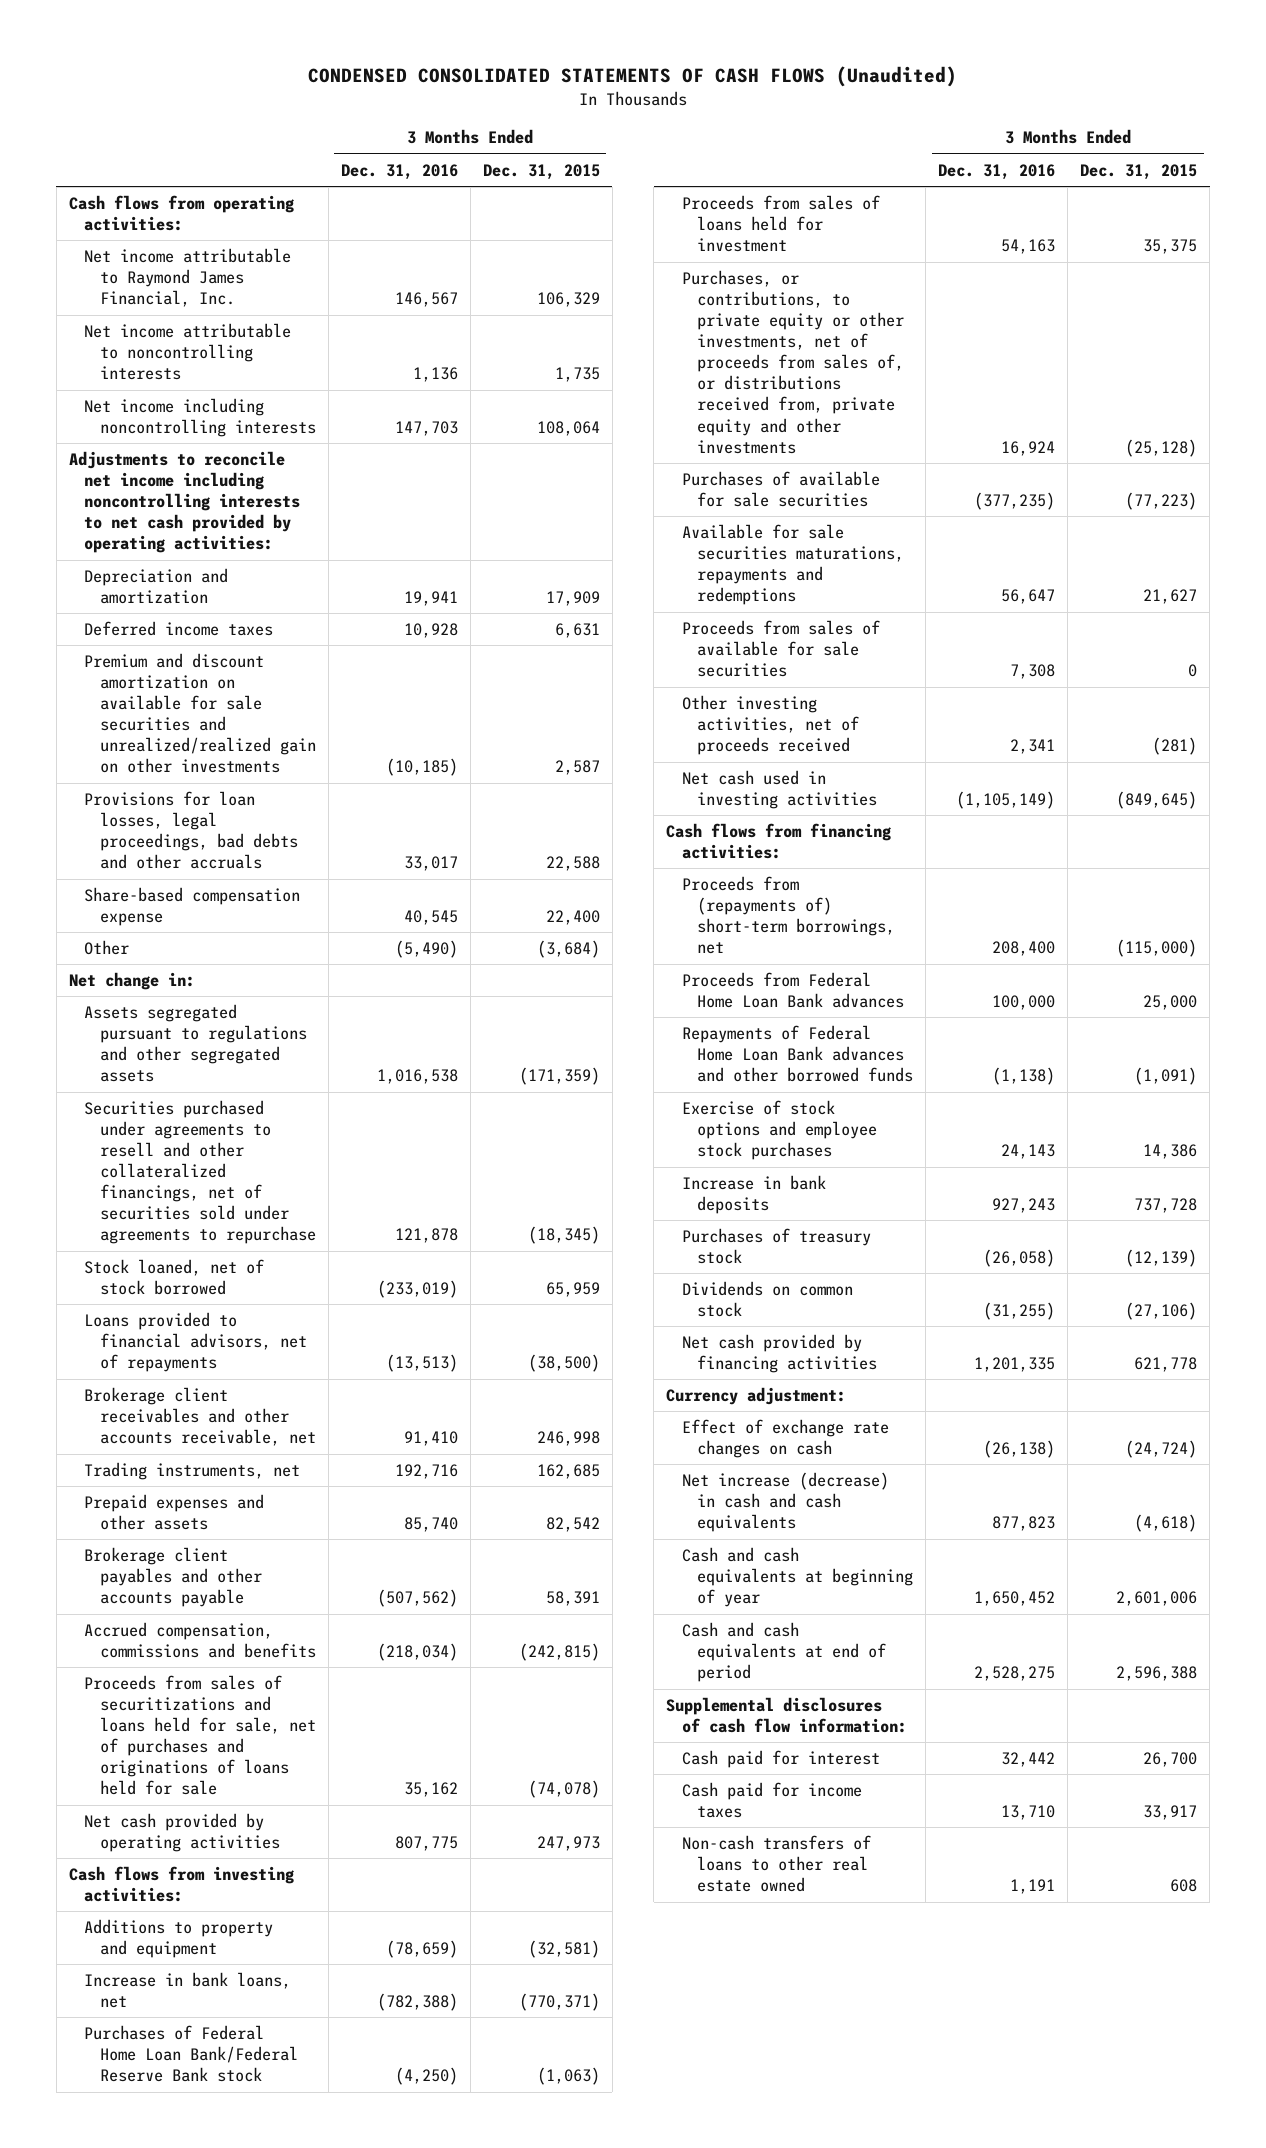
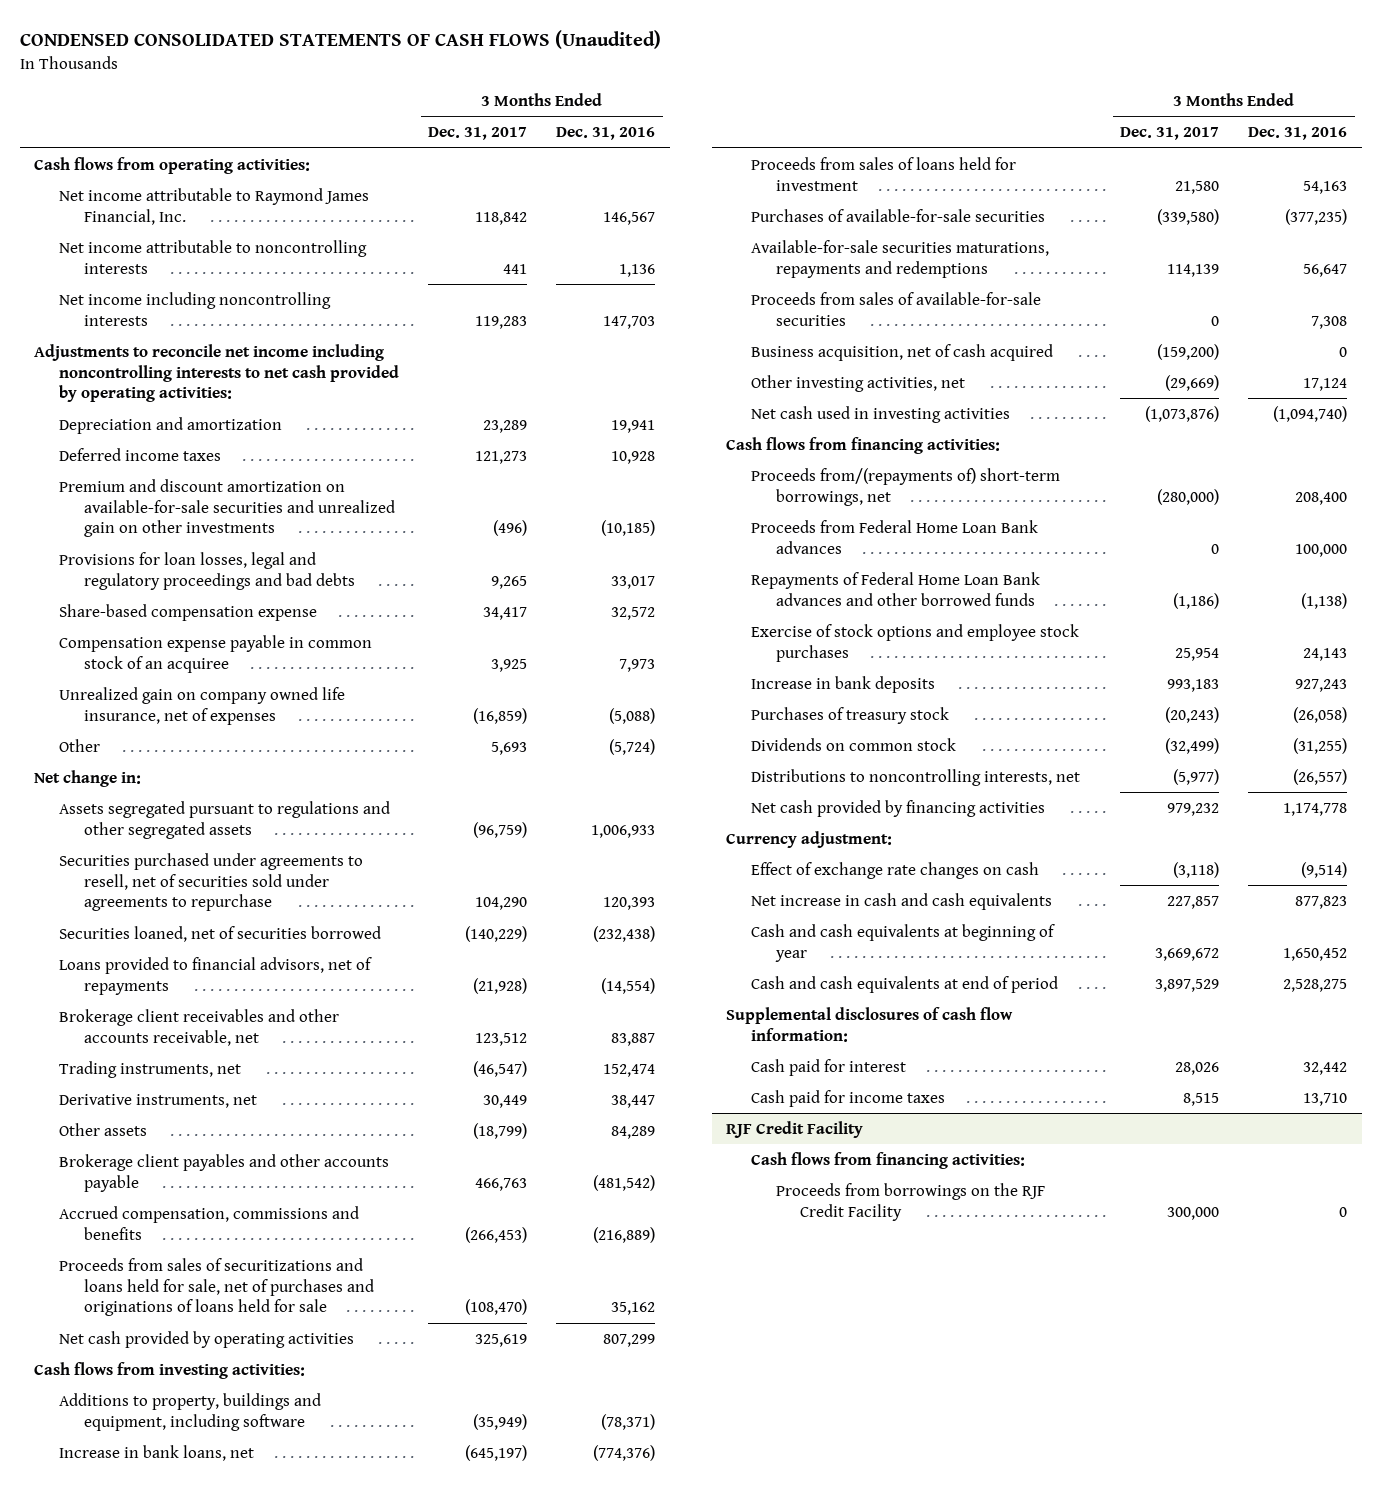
[482,163,600,180] Dec. 31, 2015 -> none
none -> [428,127,528,141] Dec. 31, 2017
[84,653,316,774] Premium and discount amortization on available for sale securities and unrealized/realized gain on other investments -> [59,478,395,538] Premium and discount amortization on available-for-sale securities and unrealized gain on other investments
[84,791,298,870] Provisions for loan losses, legal proceedings, bad debts and other accruals -> [59,551,355,590] Provisions for loan losses, legal and regulatory proceedings and bad debts
[403,910,458,926] 40,545 -> [611,606,656,620] 32,572
none -> [59,634,373,673] Compensation expense payable in common stock of an acquiree
none -> [59,686,346,725] Unrealized gain on company owned life insurance, net of expenses
[394,940,458,959] (5,490) -> [609,738,656,755] (5,724)
[84,1494,265,1531] Prepaid expenses and other assets -> none
[376,1069,458,1085] 1,016,538 -> [591,824,656,838] 1,006,933
[84,1100,316,1245] Securities purchased under agreements to resell and other collateralized financings, net of securities sold under agreements to repurchase -> [59,852,364,912] Securities purchased under agreements to resell, net of securities sold under agreements to repurchase
[394,1228,458,1244] 121,878 -> [603,897,656,911] 120,393
[84,1259,265,1296] Stock loaned, net of stock borrowed -> [59,925,382,942] Securities loaned, net of securities borrowed
[376,1280,458,1299] (233,019) -> [593,925,656,942] (232,438)
[385,1354,458,1373] (13,513) -> [601,977,656,994] (14,554)
[403,1431,458,1447] 91,410 -> [611,1032,656,1046] 83,887
[394,1464,458,1480] 192,716 -> [603,1063,656,1077] 152,474
none -> [59,1093,258,1108] Derivative instruments, net
none -> [59,1122,148,1136] Other assets
[376,1589,458,1608] (507,562) -> [593,1174,656,1191] (481,542)
[376,1643,458,1662] (218,034) -> [593,1226,656,1243] (216,889)
[394,1836,458,1852] 807,775 -> [603,1333,656,1347] 807,299
[84,2025,298,2083] Purchases of Federal Home Loan Bank/Federal Reserve Bank stock -> none
[84,1919,274,1959] Additions to property and equipment -> [59,1392,322,1431] Additions to property, buildings and equipment, including software
[385,1940,458,1959] (78,659) -> [601,1413,656,1430] (78,371)
[376,1993,458,2012] (782,388) -> [593,1444,656,1461] (774,376)
[681,270,905,454] Purchases, or contributions, to private equity or other investments, net of proceeds from sales of, or distributions received from, private equity and other investments -> none
[681,471,880,508] Purchases of available for sale securities -> [751,208,1046,222] Purchases of available-for-sale securities
[681,524,905,606] Available for sale securities maturations, repayments and redemptions -> [751,239,1050,278] Available-for-sale securities maturations, repayments and redemptions
[681,620,880,678] Proceeds from sales of available for sale securities -> [751,291,1042,326] Proceeds from sales of available-for-sale securities
none -> [751,343,1054,361] Business acquisition, net of cash acquired
[681,695,860,756] Other investing activities, net of proceeds received -> [751,374,966,392] Other investing activities, net
[1010,739,1056,755] 2,341 -> [1303,377,1348,391] 17,124
[956,791,1056,810] (1,105,149) -> [1273,405,1348,422] (1,094,740)
[681,876,896,955] Proceeds from (repayments of) short-term borrowings, net -> [751,467,1061,506] Proceeds from/(repayments of) short-term borrowings, net
none -> [751,768,1081,786] Distributions to noncontrolling interests, net
[974,1357,1056,1373] 1,201,335 -> [1283,802,1348,816] 1,174,778
[983,1440,1056,1459] (26,138) -> [1301,861,1348,878] (9,514)
[681,1472,889,1533] Net increase (decrease) in cash and cash equivalents -> [751,892,1053,910] Net increase in cash and cash equivalents
[681,1835,871,1893] Non-cash transfers of loans to other real estate owned -> none
none -> [726,1120,864,1138] RJF Credit Facility
none -> [751,1151,1026,1169] Cash flows from financing activities:
none -> [775,1182,1045,1221] Proceeds from borrowings on the RJF Credit Facility

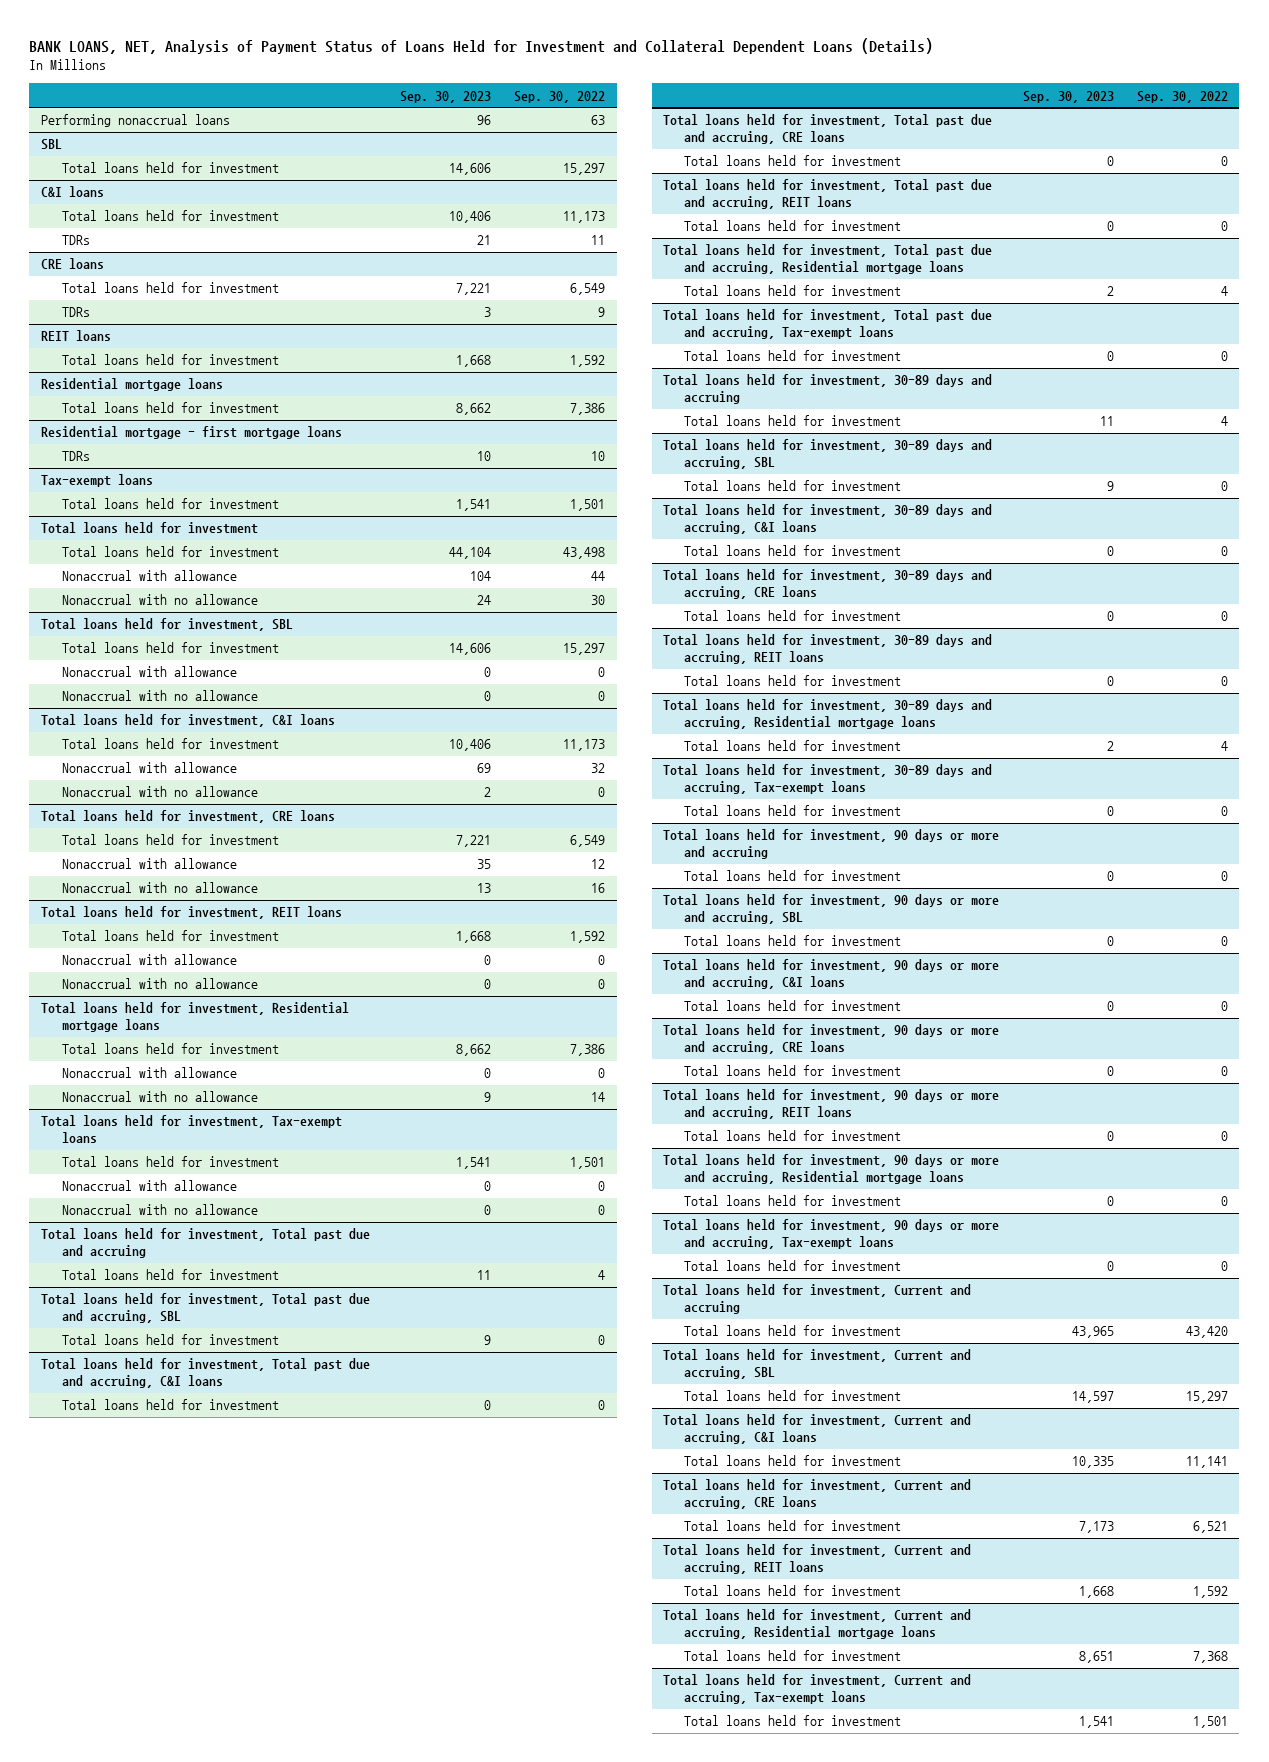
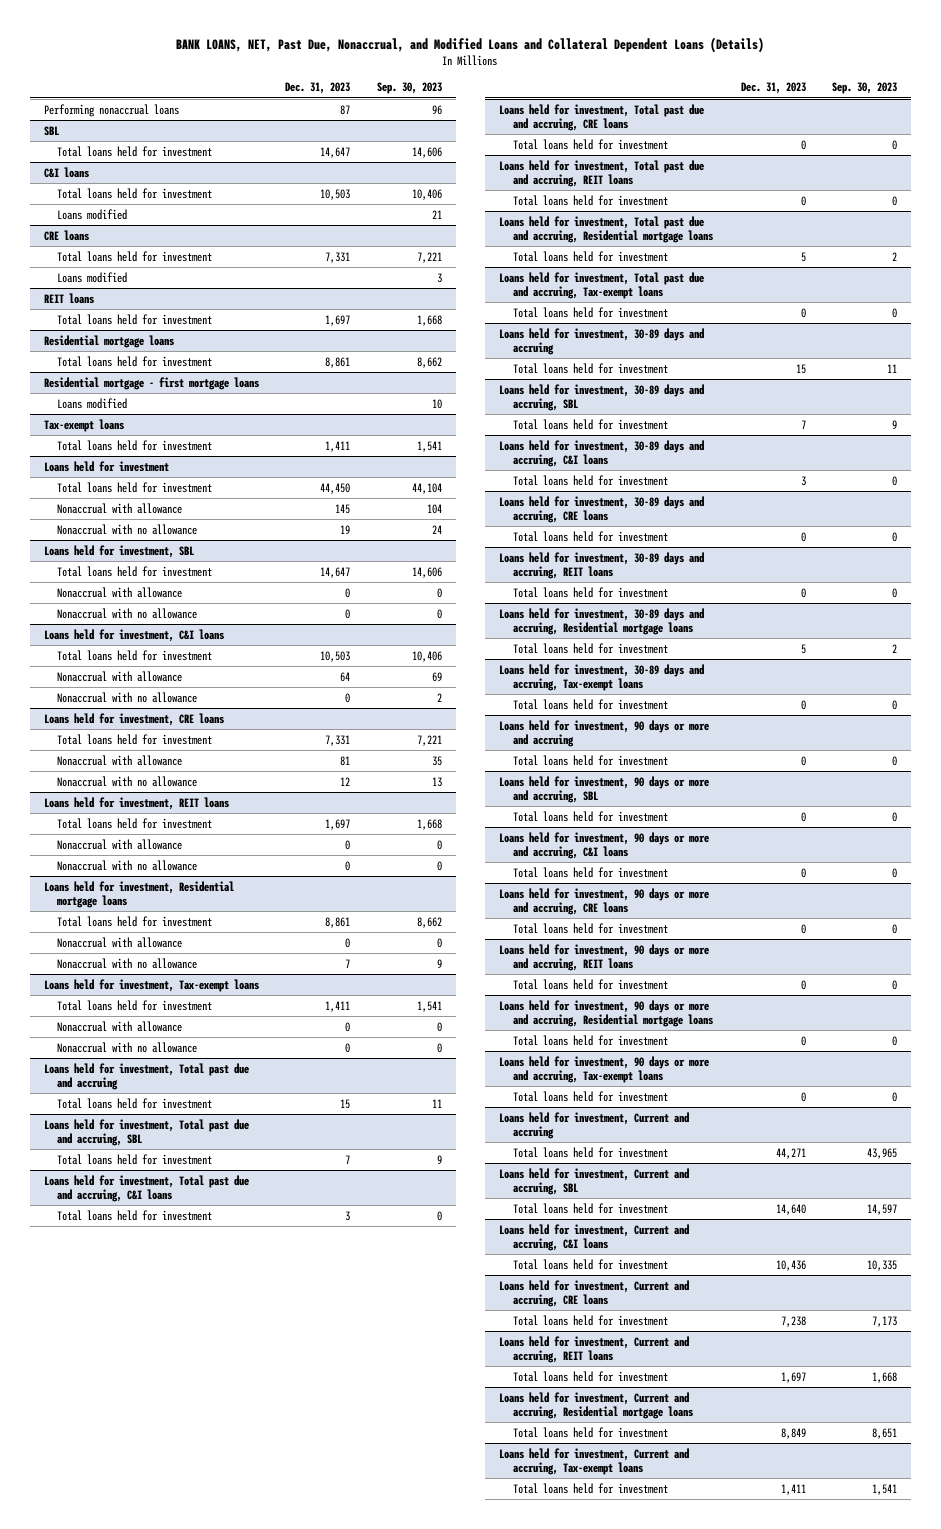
[29,37,934,54] BANK LOANS, NET, Analysis of Payment Status of Loans Held for Investment and Collateral Dependent Loans (Details) -> [176,36,765,53] BANK LOANS, NET, Past Due, Nonaccrual, and Modified Loans and Collateral Dependent Loans (Details)
[514,90,606,103] Sep. 30, 2022 -> none
none -> [285,82,351,95] Dec. 31, 2023
[61,235,90,246] TDRs -> [57,208,128,220] Loans modified
[61,307,90,318] TDRs -> [57,271,128,283] Loans modified
[61,451,90,462] TDRs -> [57,397,128,409] Loans modified
[40,522,258,535] Total loans held for investment -> [43,460,169,472] Loans held for investment
[40,618,293,632] Total loans held for investment, SBL -> [43,544,194,558] Loans held for investment, SBL
[40,714,335,728] Total loans held for investment, C&I loans -> [43,628,224,642] Loans held for investment, C&I loans
[40,810,335,824] Total loans held for investment, CRE loans -> [43,712,224,726] Loans held for investment, CRE loans
[40,906,342,920] Total loans held for investment, REIT loans -> [43,796,229,810] Loans held for investment, REIT loans
[40,1002,349,1033] Total loans held for investment, Residential mortgage loans -> [43,880,234,909] Loans held for investment, Residential mortgage loans
[40,1115,342,1144] Total loans held for investment, Tax-exempt loans -> [43,978,259,992] Loans held for investment, Tax-exempt loans
[40,1228,370,1259] Total loans held for investment, Total past due and accruing -> [43,1062,249,1091] Loans held for investment, Total past due and accruing
[40,1293,370,1324] Total loans held for investment, Total past due and accruing, SBL -> [43,1118,249,1147] Loans held for investment, Total past due and accruing, SBL
[40,1358,370,1389] Total loans held for investment, Total past due and accruing, C&I loans -> [43,1174,249,1203] Loans held for investment, Total past due and accruing, C&I loans
[663,114,993,145] Total loans held for investment, Total past due and accruing, CRE loans -> [498,103,704,132] Loans held for investment, Total past due and accruing, CRE loans
[663,179,993,210] Total loans held for investment, Total past due and accruing, REIT loans -> [498,159,704,188] Loans held for investment, Total past due and accruing, REIT loans
[663,244,993,275] Total loans held for investment, Total past due and accruing, Residential mortgage loans -> [498,215,713,244] Loans held for investment, Total past due and accruing, Residential mortgage loans
[663,309,993,340] Total loans held for investment, Total past due and accruing, Tax-exempt loans -> [498,271,704,300] Loans held for investment, Total past due and accruing, Tax-exempt loans
[663,374,993,405] Total loans held for investment, 30-89 days and accruing -> [498,327,704,356] Loans held for investment, 30-89 days and accruing
[663,439,993,470] Total loans held for investment, 30-89 days and accruing, SBL -> [498,383,704,412] Loans held for investment, 30-89 days and accruing, SBL
[663,504,993,535] Total loans held for investment, 30-89 days and accruing, C&I loans -> [498,439,704,468] Loans held for investment, 30-89 days and accruing, C&I loans
[663,569,993,600] Total loans held for investment, 30-89 days and accruing, CRE loans -> [498,495,704,524] Loans held for investment, 30-89 days and accruing, CRE loans
[663,634,993,665] Total loans held for investment, 30-89 days and accruing, REIT loans -> [498,551,704,580] Loans held for investment, 30-89 days and accruing, REIT loans
[663,699,993,730] Total loans held for investment, 30-89 days and accruing, Residential mortgage loans -> [498,607,704,636] Loans held for investment, 30-89 days and accruing, Residential mortgage loans
[663,764,993,795] Total loans held for investment, 30-89 days and accruing, Tax-exempt loans -> [498,663,704,692] Loans held for investment, 30-89 days and accruing, Tax-exempt loans
[663,829,1000,860] Total loans held for investment, 90 days or more and accruing -> [498,719,709,748] Loans held for investment, 90 days or more and accruing
[663,894,1000,925] Total loans held for investment, 90 days or more and accruing, SBL -> [498,775,709,804] Loans held for investment, 90 days or more and accruing, SBL
[663,959,1000,990] Total loans held for investment, 90 days or more and accruing, C&I loans -> [498,831,709,860] Loans held for investment, 90 days or more and accruing, C&I loans
[663,1024,1000,1055] Total loans held for investment, 90 days or more and accruing, CRE loans -> [498,887,709,916] Loans held for investment, 90 days or more and accruing, CRE loans
[663,1089,1000,1120] Total loans held for investment, 90 days or more and accruing, REIT loans -> [498,943,709,972] Loans held for investment, 90 days or more and accruing, REIT loans
[663,1154,1000,1185] Total loans held for investment, 90 days or more and accruing, Residential mortgage loans -> [498,999,713,1028] Loans held for investment, 90 days or more and accruing, Residential mortgage loans
[663,1219,1000,1250] Total loans held for investment, 90 days or more and accruing, Tax-exempt loans -> [498,1055,709,1084] Loans held for investment, 90 days or more and accruing, Tax-exempt loans
[663,1284,972,1315] Total loans held for investment, Current and accruing -> [498,1111,689,1140] Loans held for investment, Current and accruing
[663,1349,972,1380] Total loans held for investment, Current and accruing, SBL -> [498,1167,689,1196] Loans held for investment, Current and accruing, SBL
[663,1414,972,1445] Total loans held for investment, Current and accruing, C&I loans -> [498,1223,689,1252] Loans held for investment, Current and accruing, C&I loans
[663,1479,972,1510] Total loans held for investment, Current and accruing, CRE loans -> [498,1279,689,1308] Loans held for investment, Current and accruing, CRE loans
[663,1544,972,1575] Total loans held for investment, Current and accruing, REIT loans -> [498,1335,689,1364] Loans held for investment, Current and accruing, REIT loans
[663,1609,972,1640] Total loans held for investment, Current and accruing, Residential mortgage loans -> [498,1391,693,1420] Loans held for investment, Current and accruing, Residential mortgage loans
[663,1674,972,1705] Total loans held for investment, Current and accruing, Tax-exempt loans -> [498,1447,689,1476] Loans held for investment, Current and accruing, Tax-exempt loans

